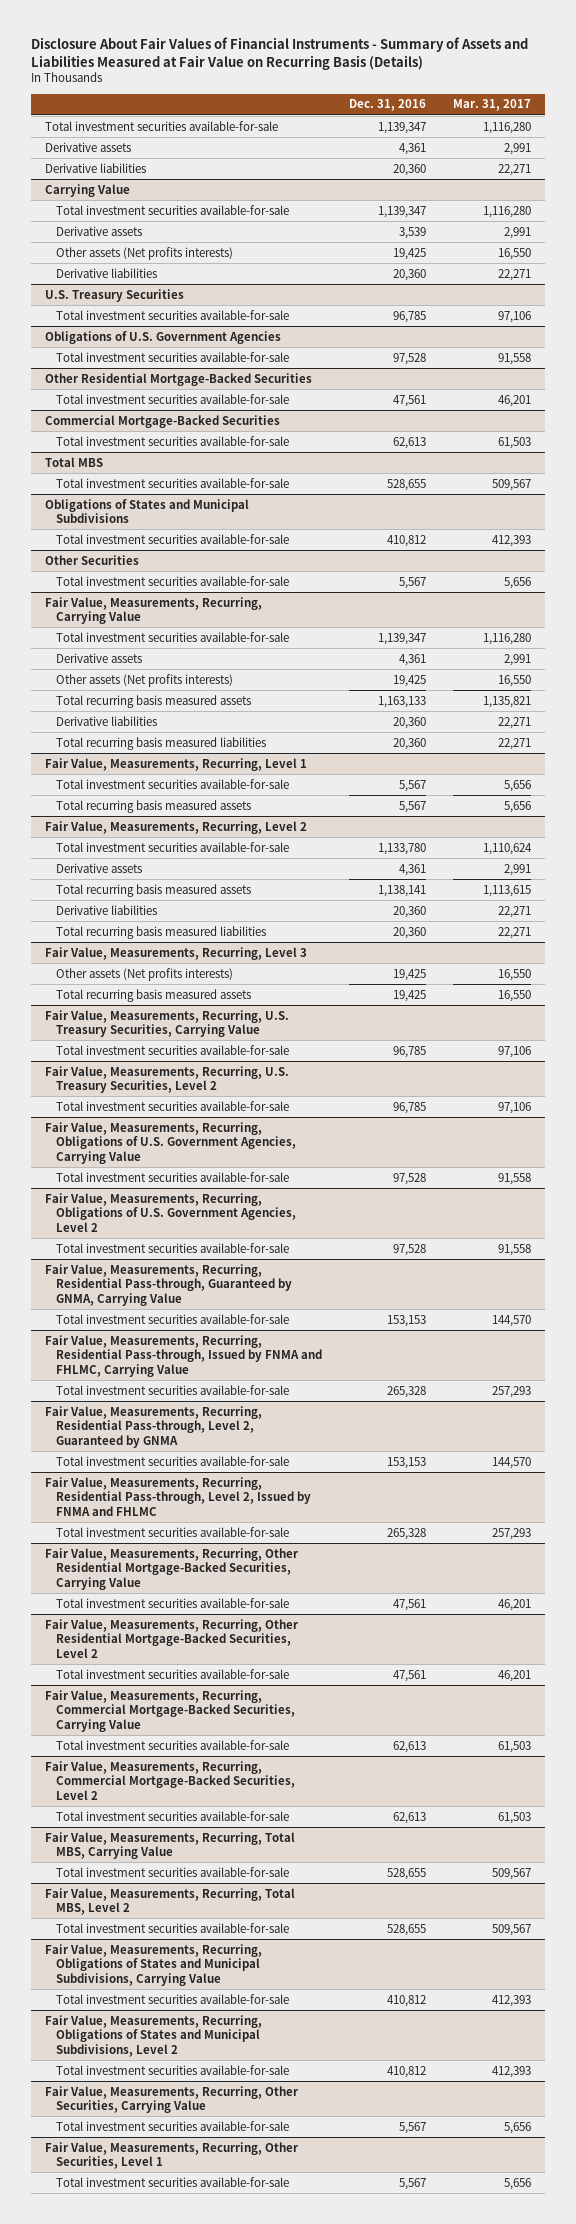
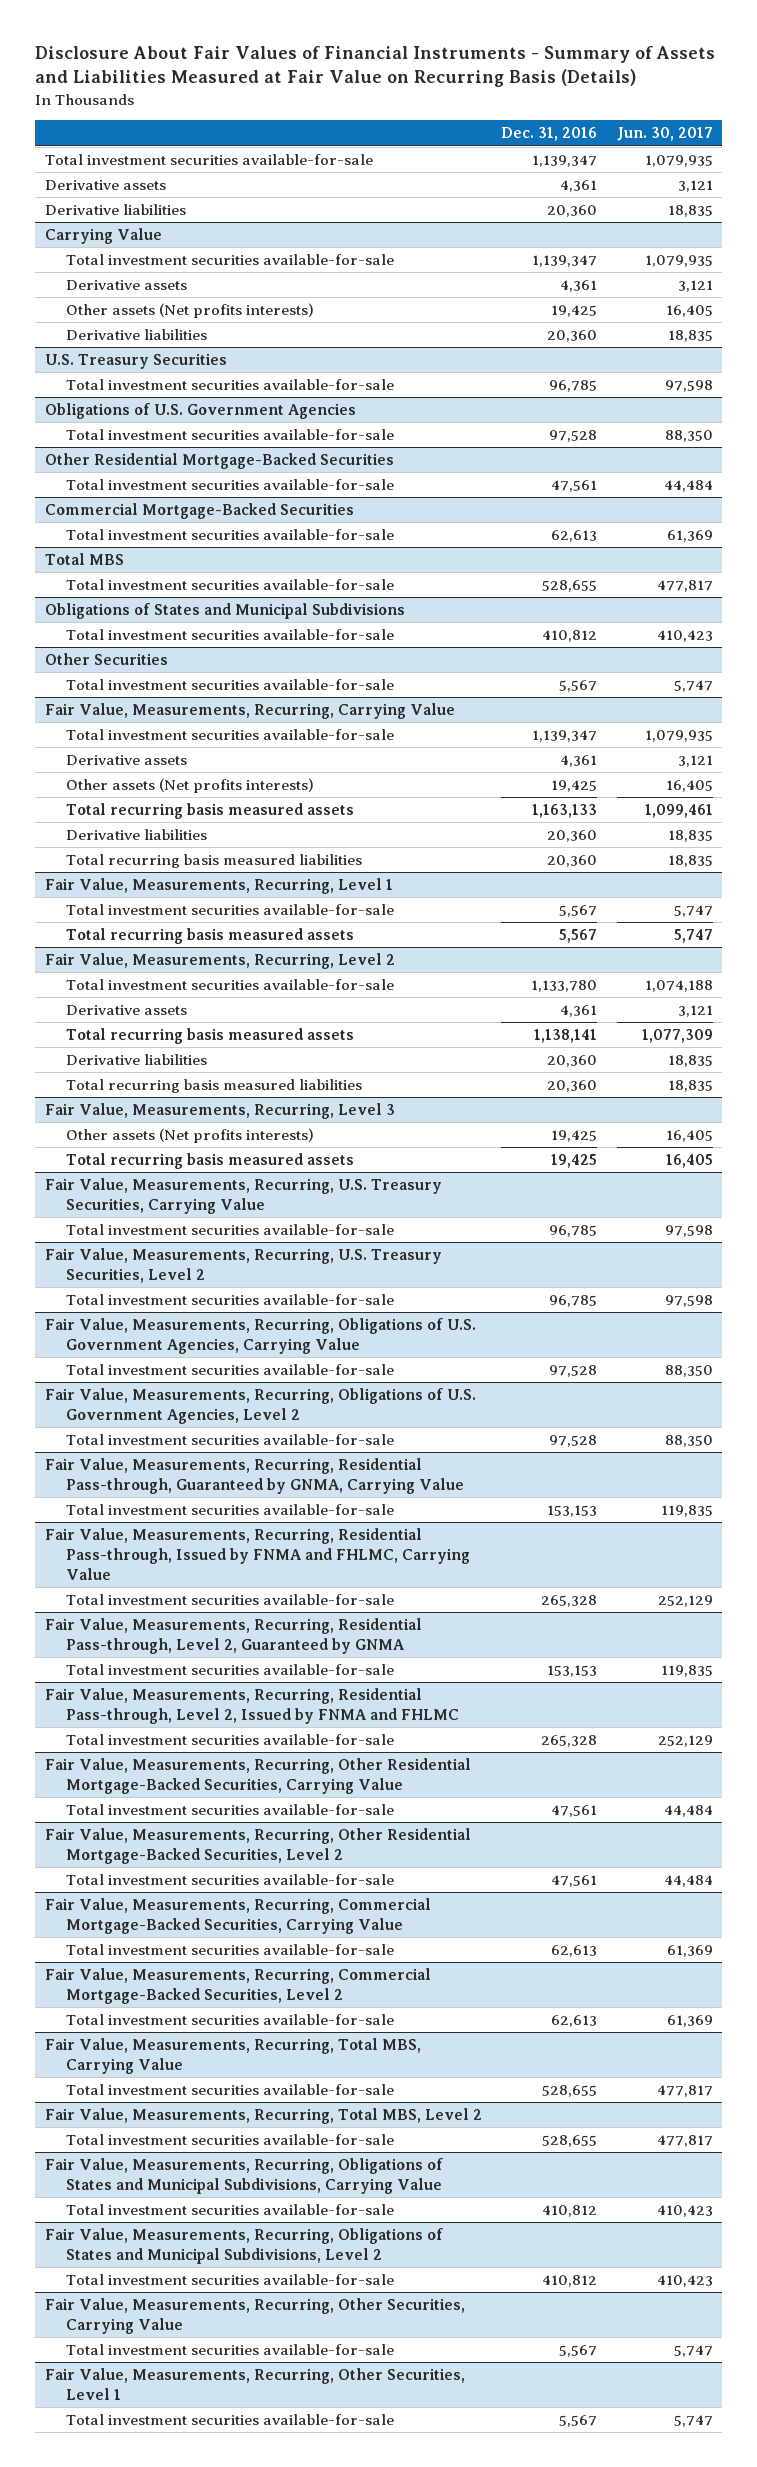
[453,99,532,112] Mar. 31, 2017 -> none
none -> [616,127,713,142] Jun. 30, 2017
[398,226,426,239] 3,539 -> [560,280,598,293] 4,361

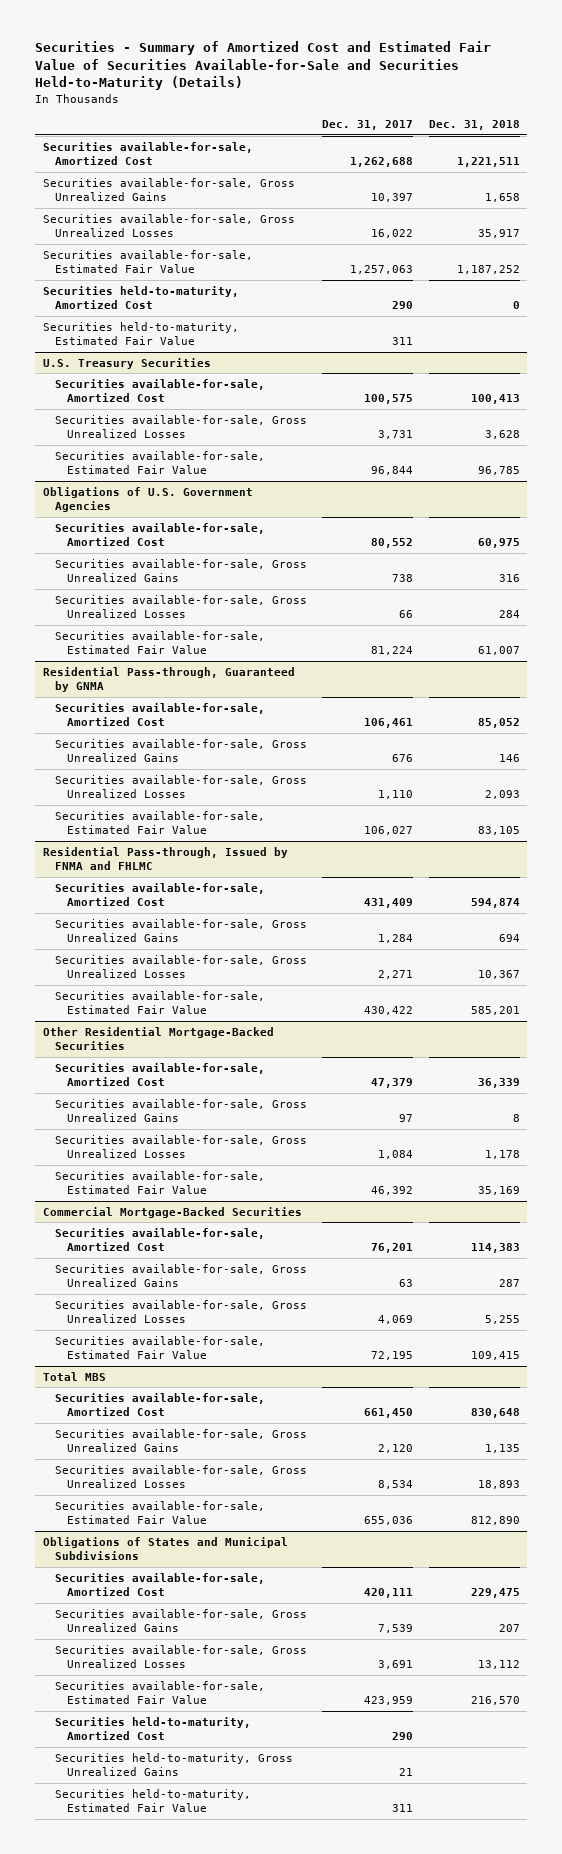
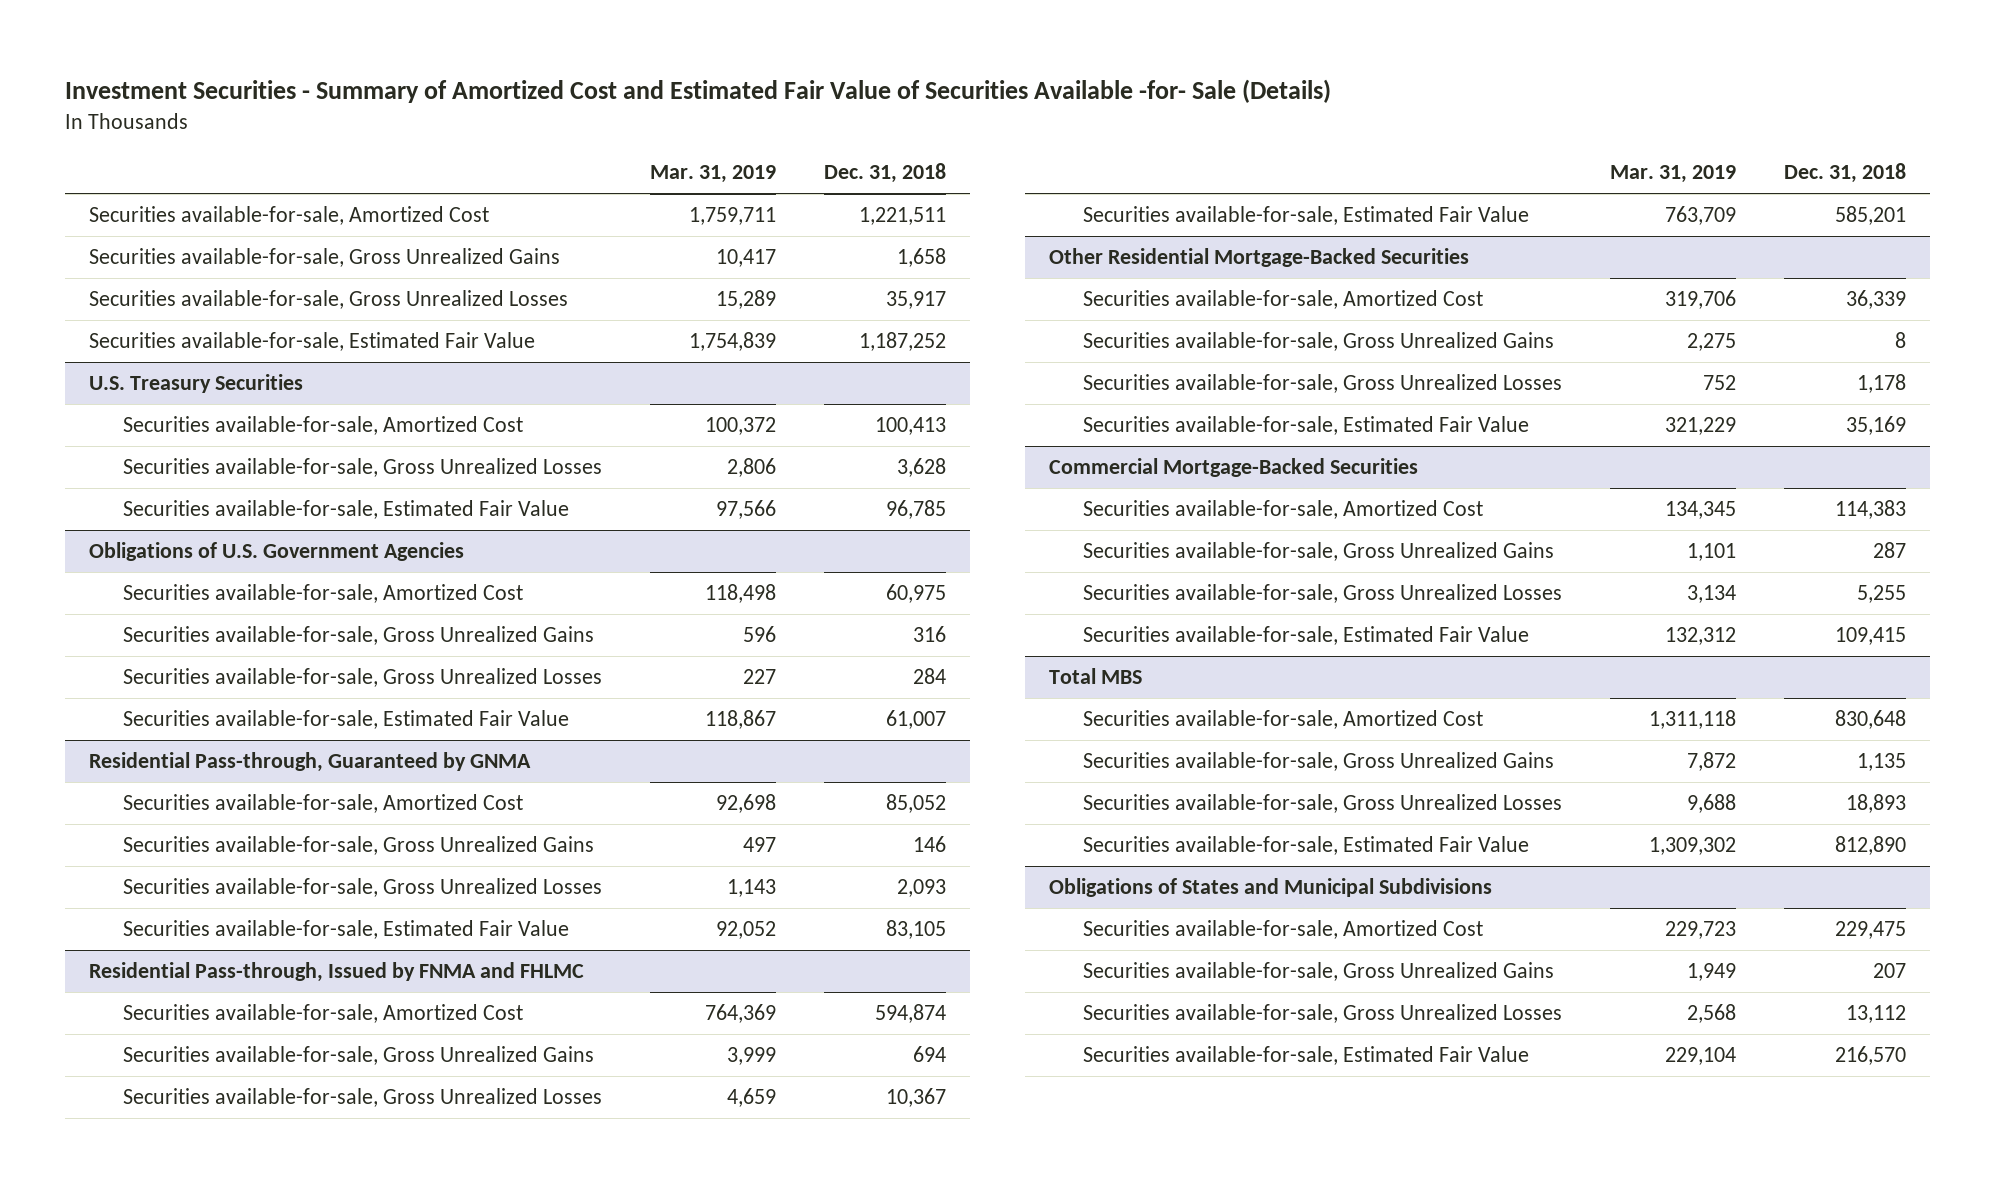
[35,41,492,91] Securities - Summary of Amortized Cost and Estimated Fair Value of Securities Available-for-Sale and Securities Held-to-Maturity (Details) -> [64,79,1331,104] Investment Securities - Summary of Amortized Cost and Estimated Fair Value of Securities Available -for- Sale (Details)
[322,120,414,131] Dec. 31, 2017 -> none
none -> [649,165,776,184] Mar. 31, 2019
[42,285,239,310] Securities held-to-maturity, Amortized Cost -> none
[42,321,239,346] Securities held-to-maturity, Estimated Fair Value -> none
[54,1716,251,1741] Securities held-to-maturity, Amortized Cost -> none
[54,1752,293,1777] Securities held-to-maturity, Gross Unrealized Gains -> none
[54,1788,251,1813] Securities held-to-maturity, Estimated Fair Value -> none

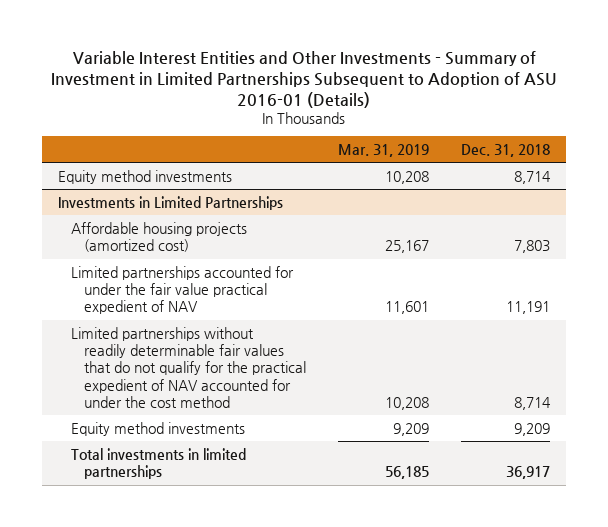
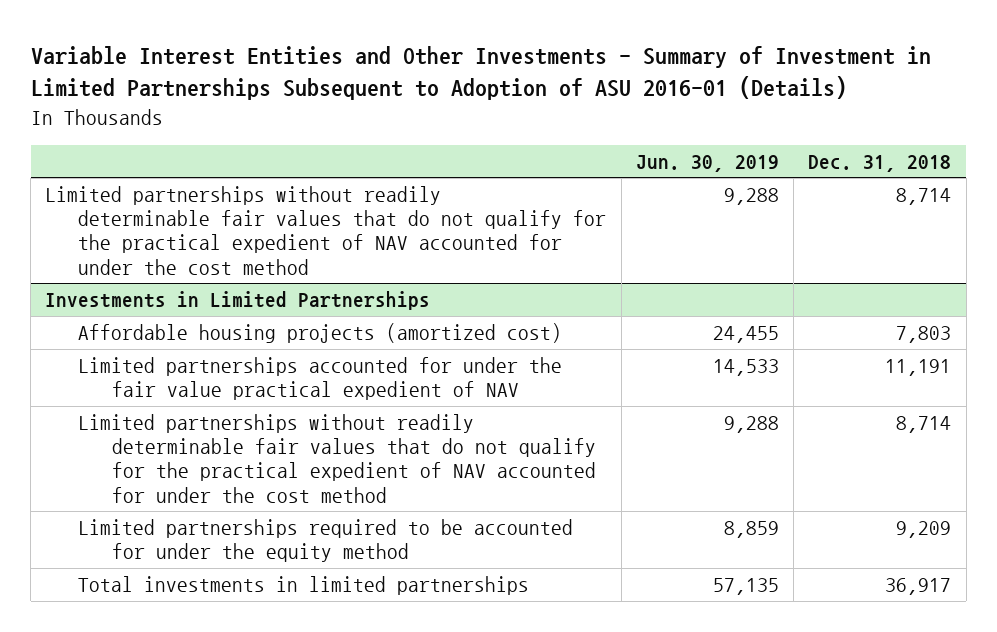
[337,143,429,157] Mar. 31, 2019 -> none
none -> [635,154,779,172] Jun. 30, 2019
[58,169,233,184] Equity method investments -> [45,186,607,275] Limited partnerships without readily determinable fair values that do not qualify for the practical expedient of NAV accounted for under the cost method
[71,421,246,436] Equity method investments -> [78,519,574,563] Limited partnerships required to be accounted for under the equity method

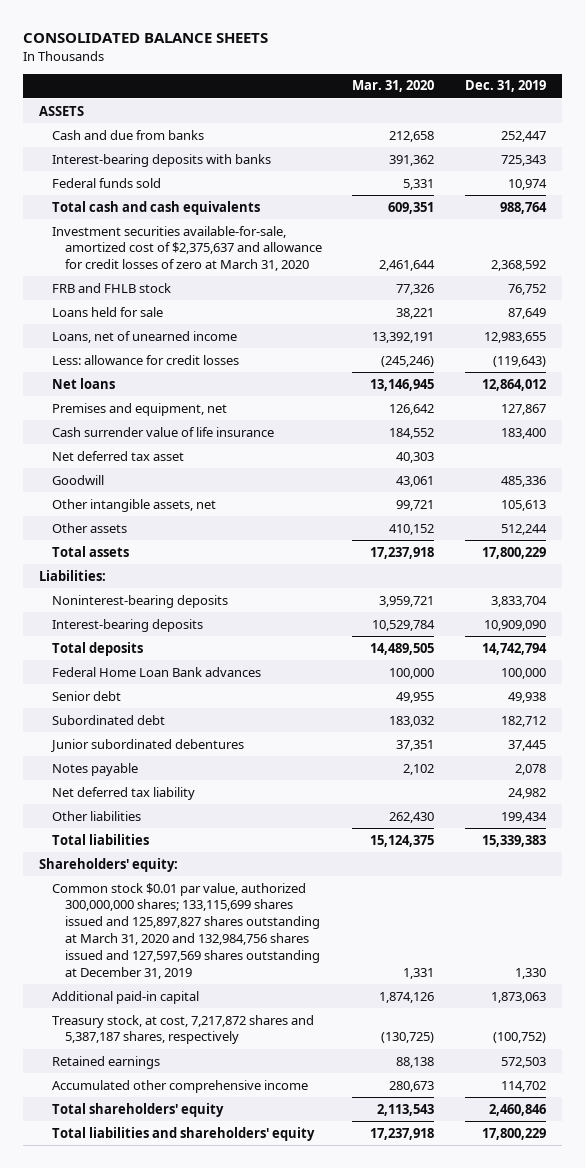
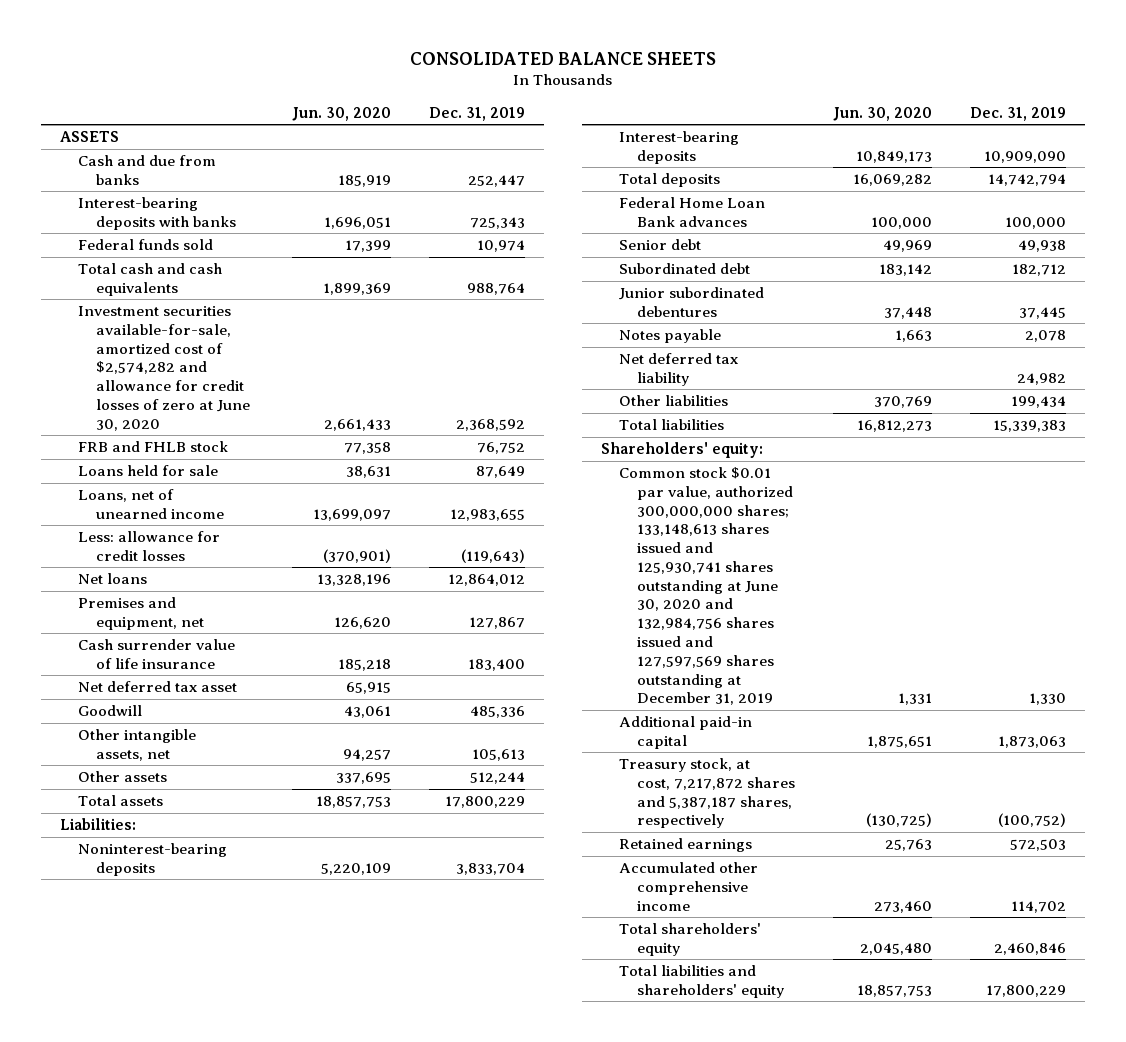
[352,80,435,93] Mar. 31, 2020 -> none
none -> [291,106,391,121] Jun. 30, 2020
[51,225,322,272] Investment securities available-for-sale, amortized cost of $2,375,637 and allowance for credit losses of zero at March 31, 2020 -> [78,306,250,431] Investment securities available-for-sale, amortized cost of $2,574,282 and allowance for credit losses of zero at June 30, 2020
[51,882,320,979] Common stock $0.01 par value, authorized 300,000,000 shares; 133,115,699 shares issued and 125,897,827 shares outstanding at March 31, 2020 and 132,984,756 shares issued and 127,597,569 shares outstanding at December 31, 2019 -> [619,467,794,706] Common stock $0.01 par value, authorized 300,000,000 shares; 133,148,613 shares issued and 125,930,741 shares outstanding at June 30, 2020 and 132,984,756 shares issued and 127,597,569 shares outstanding at December 31, 2019

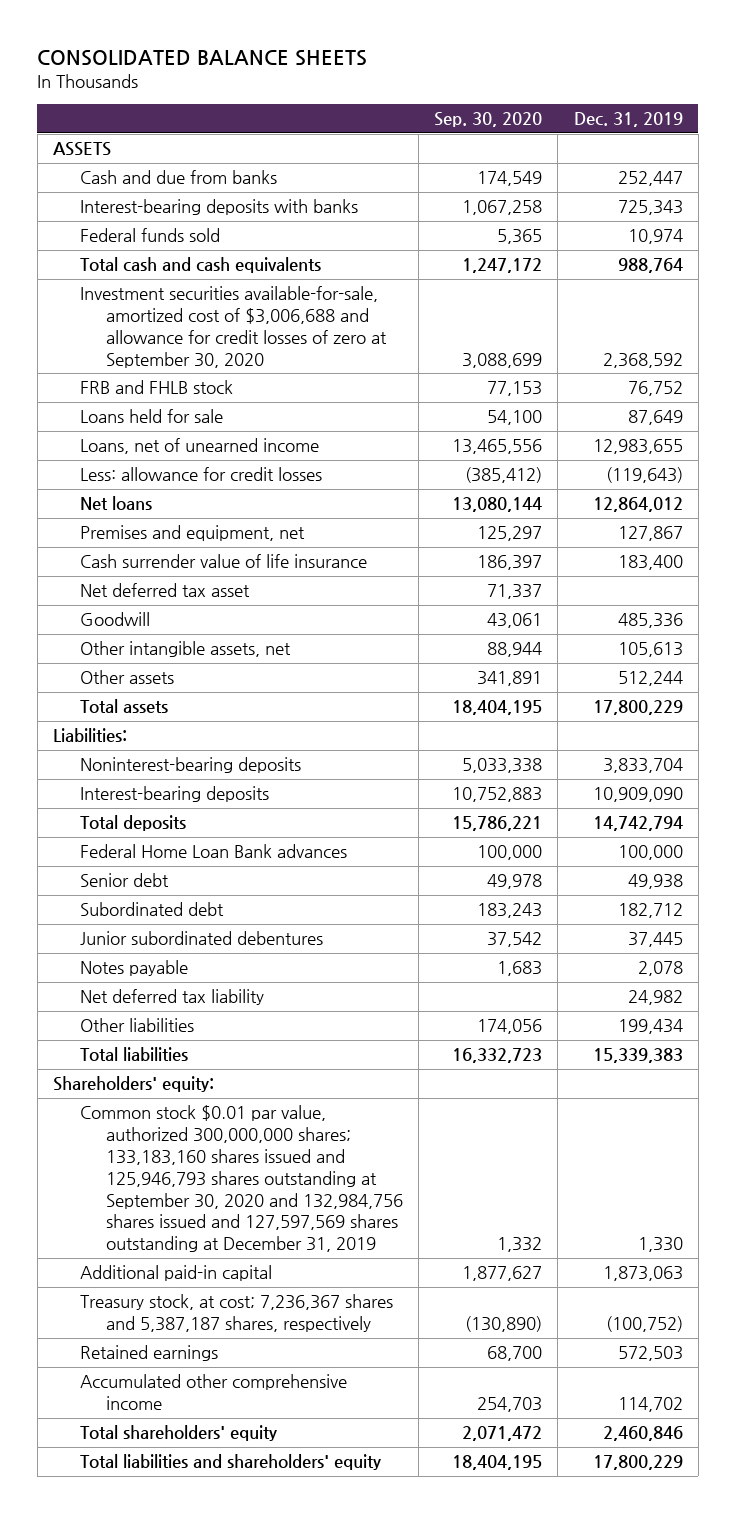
[291,106,391,121] Jun. 30, 2020 -> none
none -> [434,112,543,128] Sep. 30, 2020
[78,306,250,431] Investment securities available-for-sale, amortized cost of $2,574,282 and allowance for credit losses of zero at June 30, 2020 -> [79,286,388,368] Investment securities available-for-sale, amortized cost of $3,006,688 and allowance for credit losses of zero at September 30, 2020
[619,467,794,706] Common stock $0.01 par value, authorized 300,000,000 shares; 133,148,613 shares issued and 125,930,741 shares outstanding at June 30, 2020 and 132,984,756 shares issued and 127,597,569 shares outstanding at December 31, 2019 -> [79,1105,404,1253] Common stock $0.01 par value, authorized 300,000,000 shares; 133,183,160 shares issued and 125,946,793 shares outstanding at September 30, 2020 and 132,984,756 shares issued and 127,597,569 shares outstanding at December 31, 2019
[619,758,796,829] Treasury stock, at cost, 7,217,872 shares and 5,387,187 shares, respectively -> [79,1294,393,1333] Treasury stock, at cost; 7,236,367 shares and 5,387,187 shares, respectively

